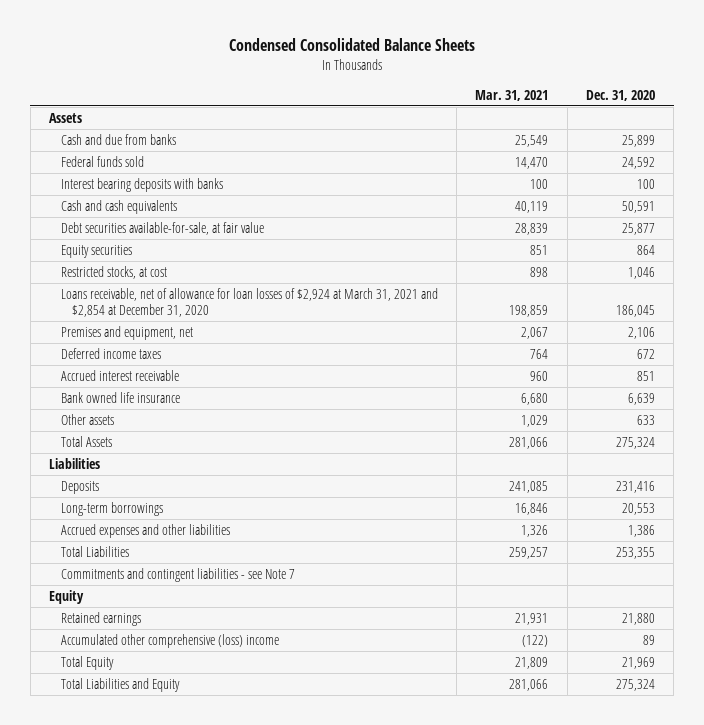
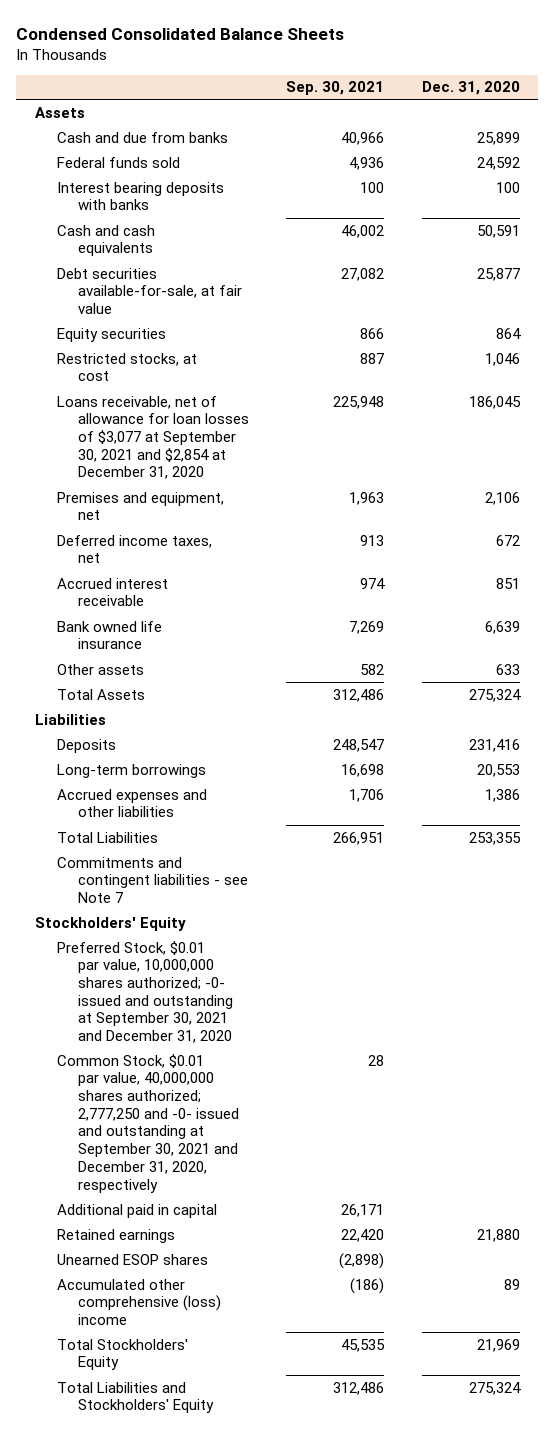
[475,89,549,101] Mar. 31, 2021 -> none
none -> [286,81,385,96] Sep. 30, 2021
[60,287,438,318] Loans receivable, net of allowance for loan losses of $2,924 at March 31, 2021 and $2,854 at December 31, 2020 -> [56,395,250,480] Loans receivable, net of allowance for loan losses of $3,077 at September 30, 2021 and $2,854 at December 31, 2020
[60,347,161,359] Deferred income taxes -> [56,534,212,564] Deferred income taxes, net
[49,589,85,604] Equity -> [35,916,187,931] Stockholders' Equity
none -> [56,940,234,1044] Preferred Stock, $0.01 par value, 10,000,000 shares authorized; -0- issued and outstanding at September 30, 2021 and December 31, 2020
none -> [56,1053,240,1193] Common Stock, $0.01 par value, 40,000,000 shares authorized; 2,777,250 and -0- issued and outstanding at September 30, 2021 and December 31, 2020, respectively
none -> [56,1203,217,1218] Additional paid in capital
none -> [56,1253,208,1265] Unearned ESOP shares
[60,655,114,670] Total Equity -> [56,1338,188,1371] Total Stockholders' Equity
[60,677,180,692] Total Liabilities and Equity -> [56,1381,215,1414] Total Liabilities and Stockholders' Equity

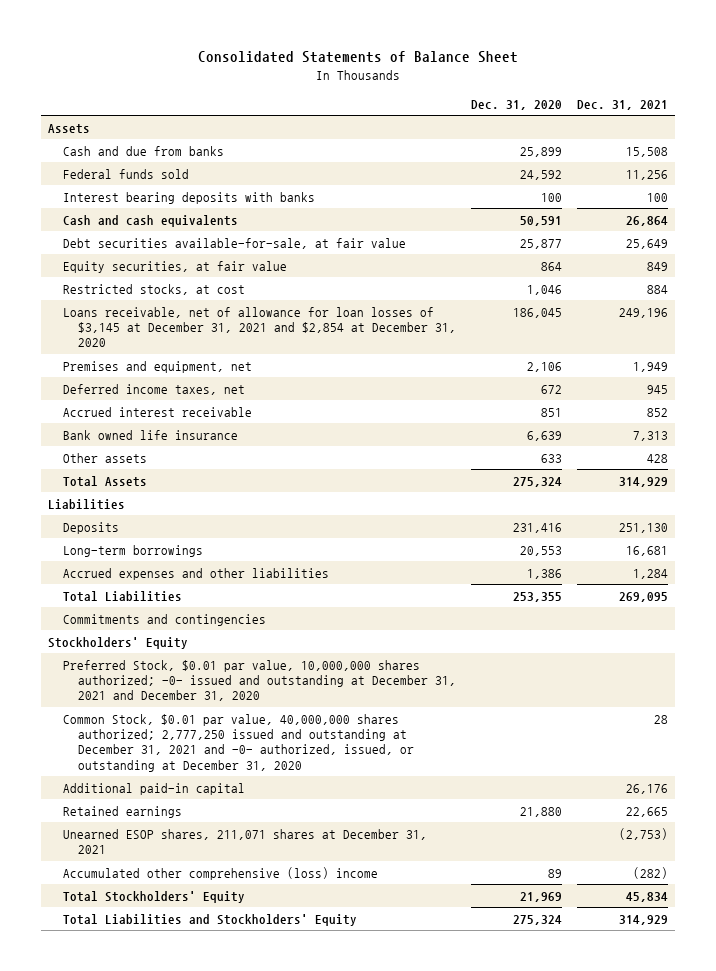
[16,27,345,40] Condensed Consolidated Balance Sheets -> [197,50,518,63] Consolidated Statements of Balance Sheet
[286,81,385,96] Sep. 30, 2021 -> none
none -> [576,99,668,110] Dec. 31, 2021
[56,327,166,342] Equity securities -> [63,260,288,273] Equity securities, at fair value
[56,395,250,480] Loans receivable, net of allowance for loan losses of $3,077 at September 30, 2021 and $2,854 at December 31, 2020 -> [63,306,457,348] Loans receivable, net of allowance for loan losses of $3,145 at December 31, 2021 and $2,854 at December 31, 2020
[56,856,249,904] Commitments and contingent liabilities - see Note 7 -> [63,613,267,626] Commitments and contingencies
[56,940,234,1044] Preferred Stock, $0.01 par value, 10,000,000 shares authorized; -0- issued and outstanding at September 30, 2021 and December 31, 2020 -> [63,659,457,702] Preferred Stock, $0.01 par value, 10,000,000 shares authorized; -0- issued and outstanding at December 31, 2021 and December 31, 2020
[56,1053,240,1193] Common Stock, $0.01 par value, 40,000,000 shares authorized; 2,777,250 and -0- issued and outstanding at September 30, 2021 and December 31, 2020, respectively -> [63,713,415,772] Common Stock, $0.01 par value, 40,000,000 shares authorized; 2,777,250 issued and outstanding at December 31, 2021 and -0- authorized, issued, or outstanding at December 31, 2020
[56,1203,217,1218] Additional paid in capital -> [63,782,246,795] Additional paid-in capital
[56,1253,208,1265] Unearned ESOP shares -> [63,828,428,855] Unearned ESOP shares, 211,071 shares at December 31, 2021

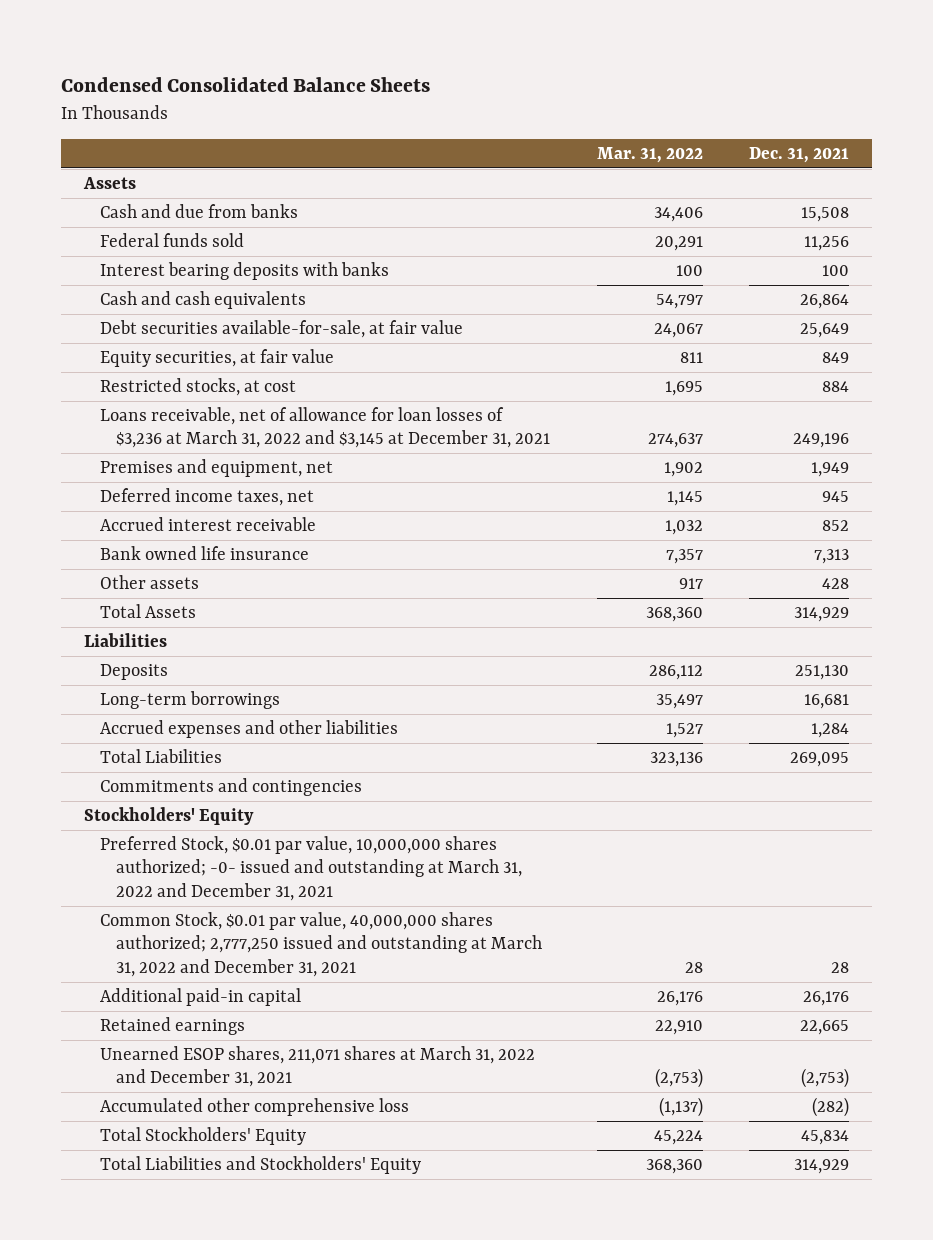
[197,50,518,63] Consolidated Statements of Balance Sheet -> [60,76,430,92] Condensed Consolidated Balance Sheets
[470,99,562,110] Dec. 31, 2020 -> none
none -> [596,147,703,164] Mar. 31, 2022
[63,306,457,348] Loans receivable, net of allowance for loan losses of $3,145 at December 31, 2021 and $2,854 at December 31, 2020 -> [99,407,551,449] Loans receivable, net of allowance for loan losses of $3,236 at March 31, 2022 and $3,145 at December 31, 2021
[63,659,457,702] Preferred Stock, $0.01 par value, 10,000,000 shares authorized; -0- issued and outstanding at December 31, 2021 and December 31, 2020 -> [99,836,523,901] Preferred Stock, $0.01 par value, 10,000,000 shares authorized; -0- issued and outstanding at March 31, 2022 and December 31, 2021
[63,713,415,772] Common Stock, $0.01 par value, 40,000,000 shares authorized; 2,777,250 issued and outstanding at December 31, 2021 and -0- authorized, issued, or outstanding at December 31, 2020 -> [99,912,543,977] Common Stock, $0.01 par value, 40,000,000 shares authorized; 2,777,250 issued and outstanding at March 31, 2022 and December 31, 2021
[63,828,428,855] Unearned ESOP shares, 211,071 shares at December 31, 2021 -> [99,1046,535,1088] Unearned ESOP shares, 211,071 shares at March 31, 2022 and December 31, 2021
[63,866,379,880] Accumulated other comprehensive (loss) income -> [99,1098,409,1117] Accumulated other comprehensive loss

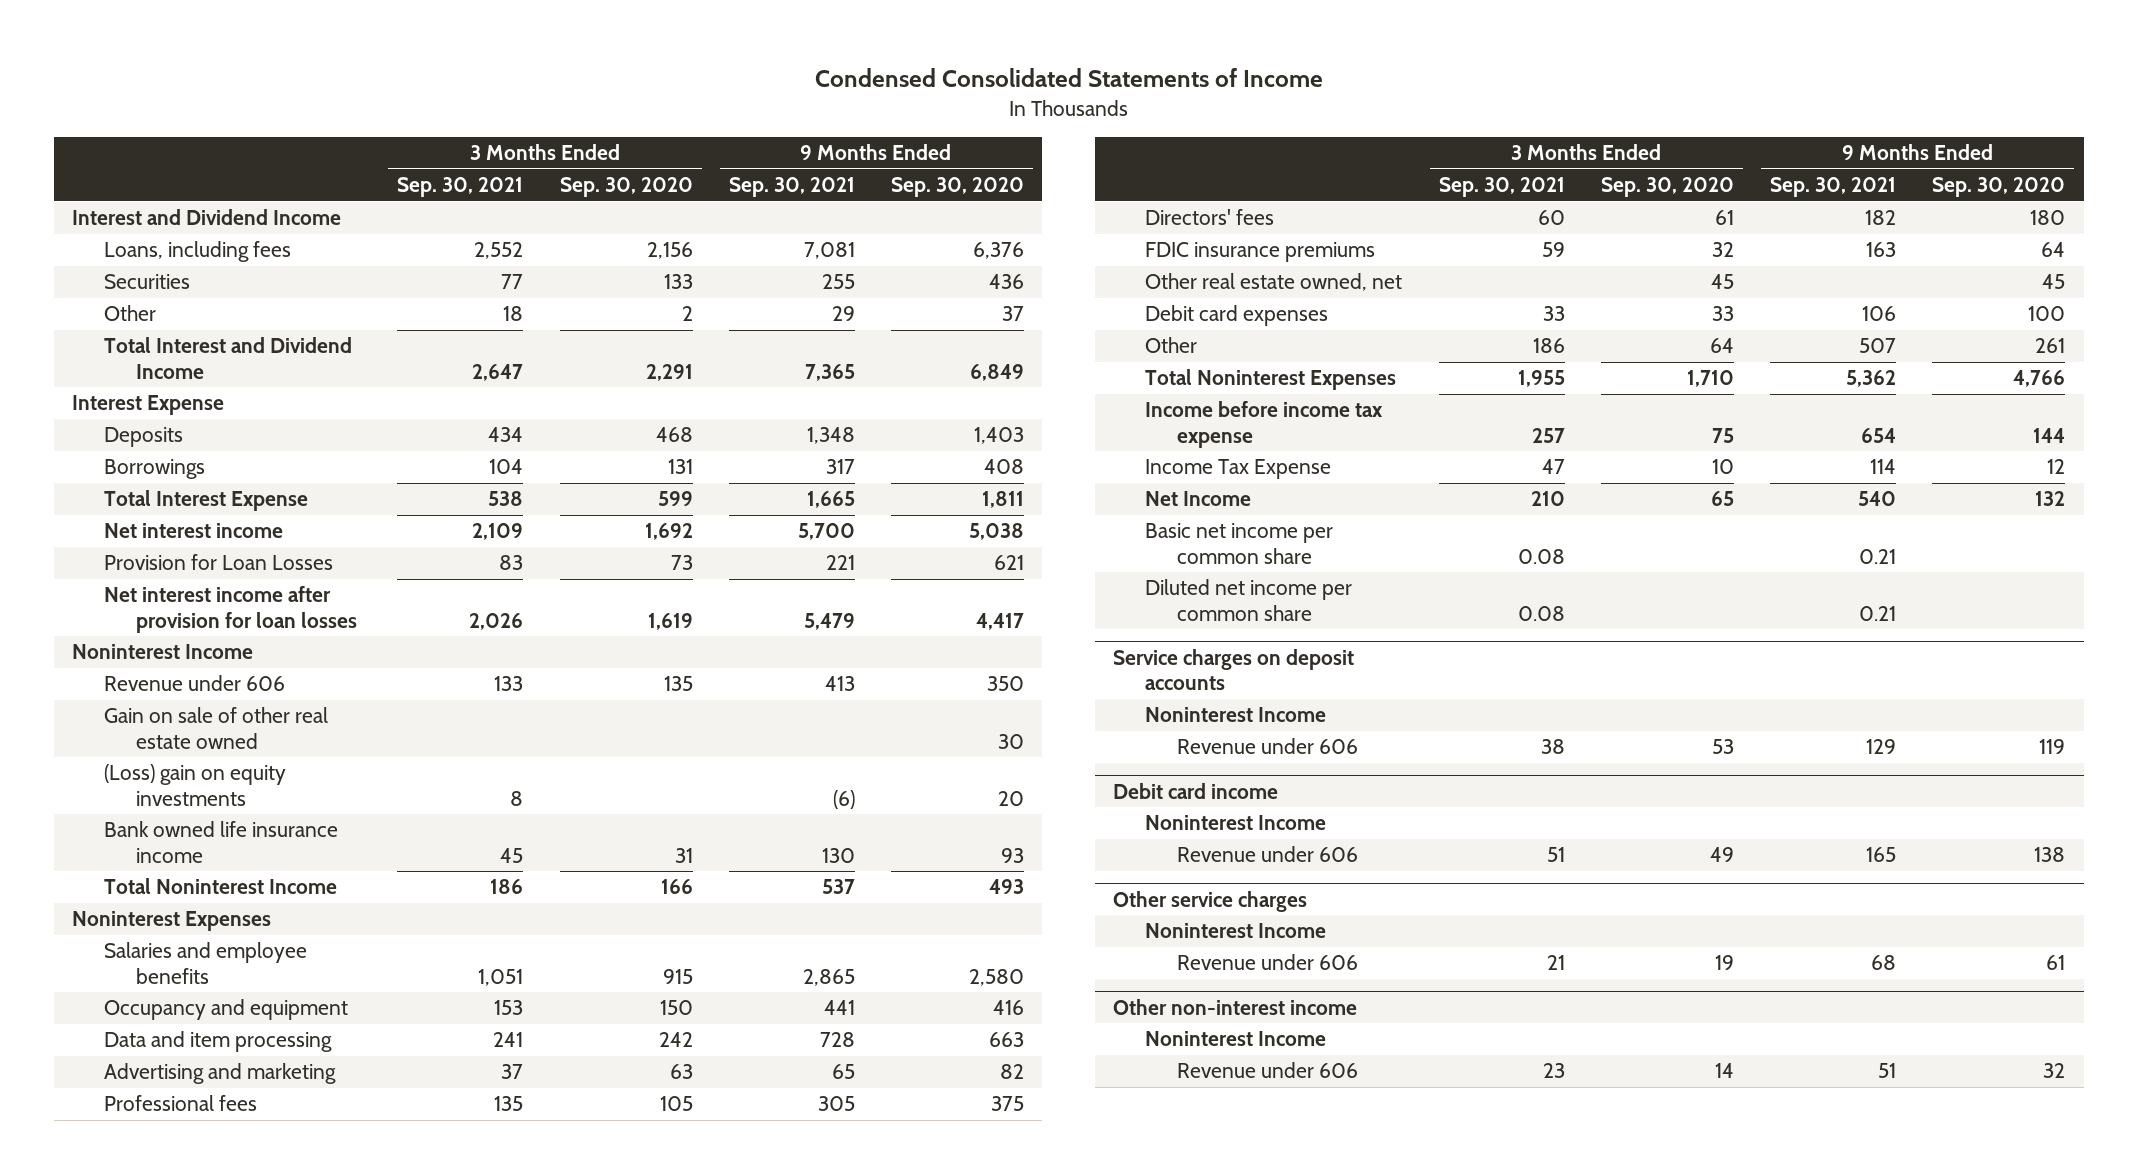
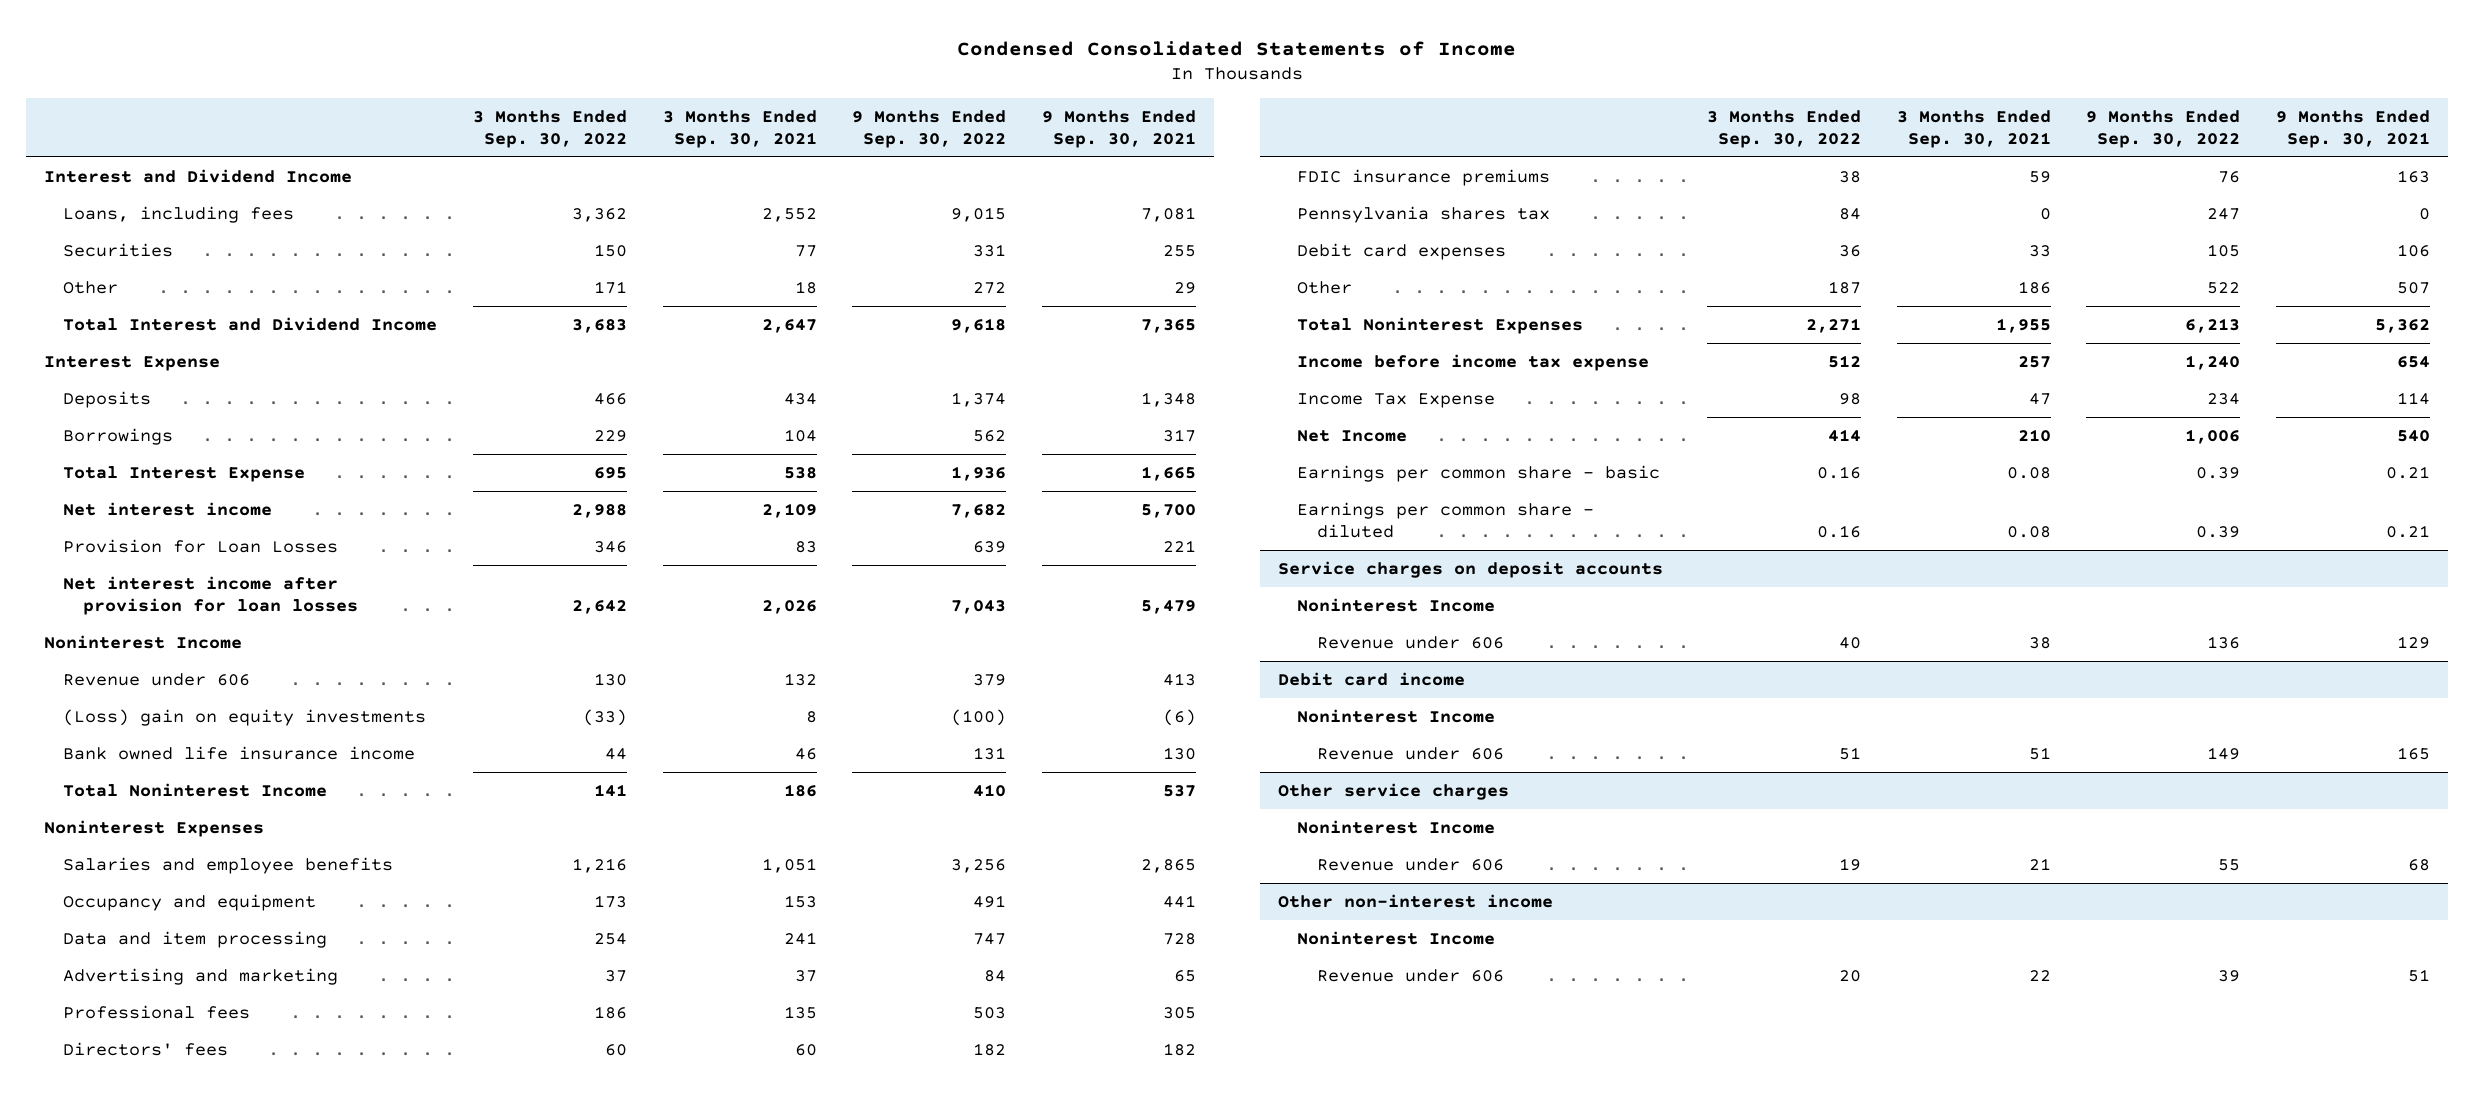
[559,177,693,198] Sep. 30, 2020 -> none
[891,177,1025,198] Sep. 30, 2020 -> none
none -> [473,109,628,148] 3 Months Ended Sep. 30, 2022
none -> [852,109,1007,148] 9 Months Ended Sep. 30, 2022
[103,707,328,749] Gain on sale of other real estate owned -> none
[494,676,524,692] 133 -> [783,672,817,686] 132
[500,847,524,863] 45 -> [794,747,817,760] 46
[1145,273,1403,292] Other real estate owned, net -> none
none -> [1297,205,1551,223] Pennsylvania shares tax
[1145,523,1334,564] Basic net income per common share -> [1297,464,1661,482] Earnings per common share - basic
[1145,579,1353,621] Diluted net income per common share -> [1297,501,1595,538] Earnings per common share - diluted
[1542,1063,1565,1079] 23 -> [2028,969,2051,981] 22

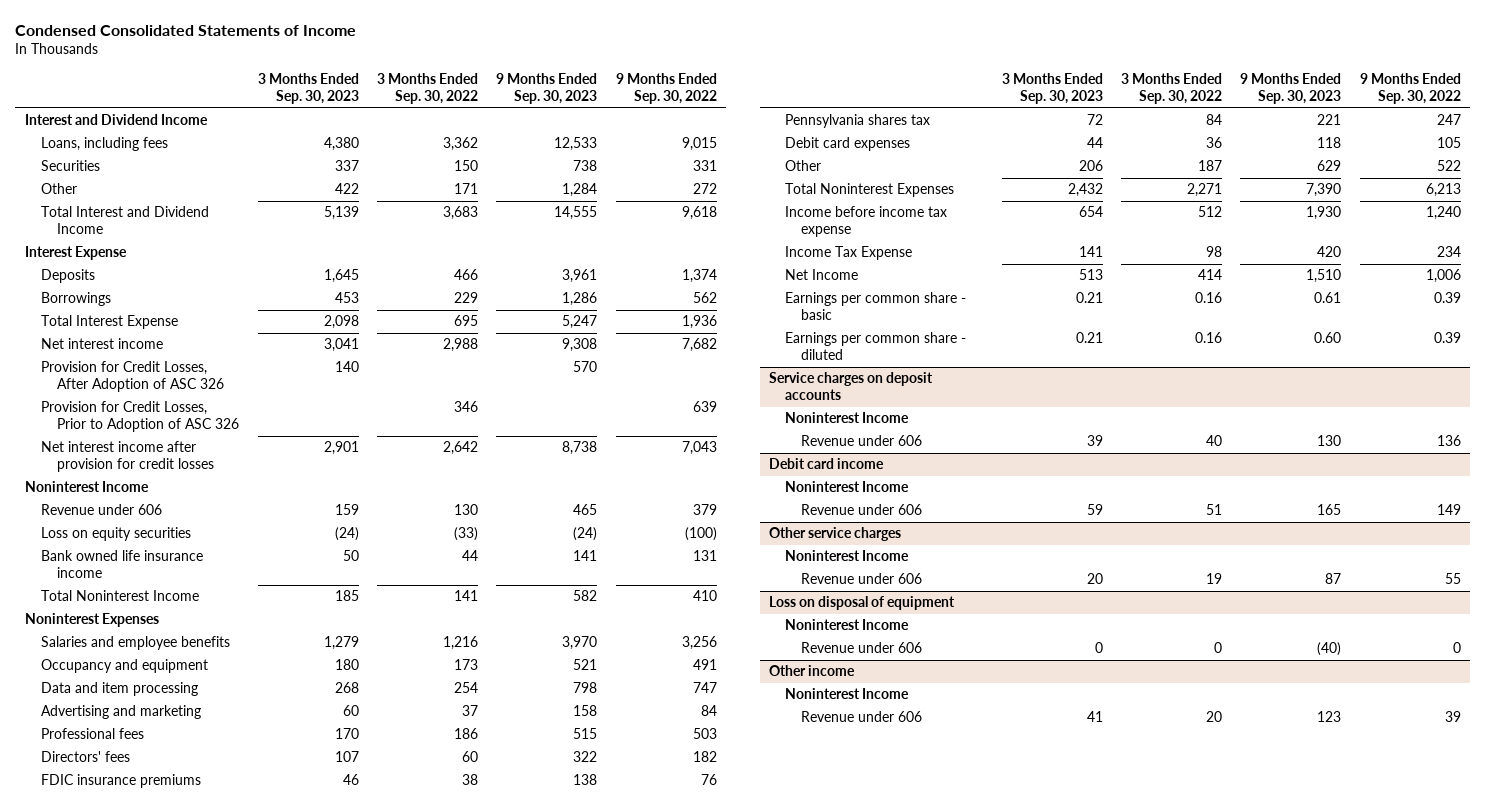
[662,109,817,148] 3 Months Ended Sep. 30, 2021 -> none
[1042,109,1197,148] 9 Months Ended Sep. 30, 2021 -> none
none -> [257,73,359,105] 3 Months Ended Sep. 30, 2023
none -> [496,73,598,105] 9 Months Ended Sep. 30, 2023
none -> [40,361,225,393] Provision for Credit Losses, After Adoption of ASC 326
[63,538,339,553] Provision for Loan Losses -> [40,401,240,433] Provision for Credit Losses, Prior to Adoption of ASC 326
[63,575,358,615] Net interest income after provision for loan losses -> [40,441,215,473] Net interest income after provision for credit losses
[63,708,427,726] (Loss) gain on equity investments -> [40,527,191,542] Loss on equity securities
[1277,893,1553,908] Other non-interest income -> none
none -> [768,596,955,611] Loss on disposal of equipment
none -> [801,642,923,654] Revenue under 606
none -> [768,665,855,677] Other income
none -> [784,688,909,700] Noninterest Income

